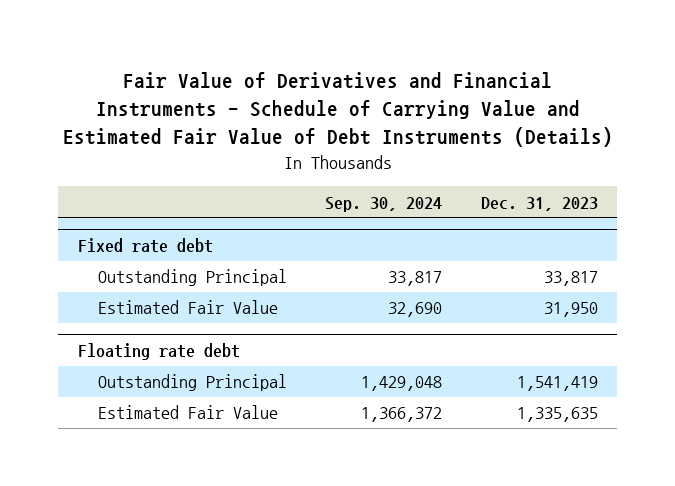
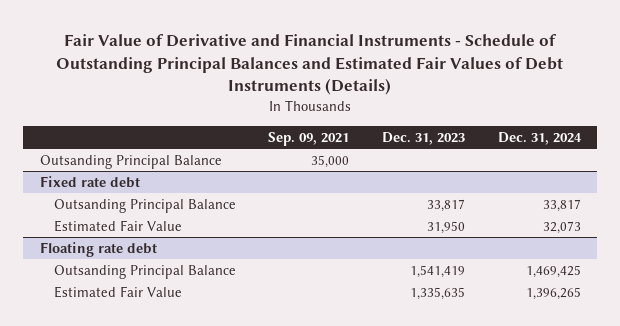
[62,71,613,148] Fair Value of Derivatives and Financial Instruments - Schedule of Carrying Value and Estimated Fair Value of Debt Instruments (Details) -> [56,34,564,96] Fair Value of Derivative and Financial Instruments - Schedule of Outstanding Principal Balances and Estimated Fair Values of Debt Instruments (Details)
[325,196,443,212] Sep. 30, 2024 -> none
none -> [268,131,350,146] Sep. 09, 2021
none -> [497,131,582,145] Dec. 31, 2024
none -> [39,154,222,169] Outsanding Principal Balance
[98,269,288,287] Outstanding Principal -> [53,198,236,213] Outsanding Principal Balance
[98,374,288,392] Outstanding Principal -> [53,264,236,279] Outsanding Principal Balance

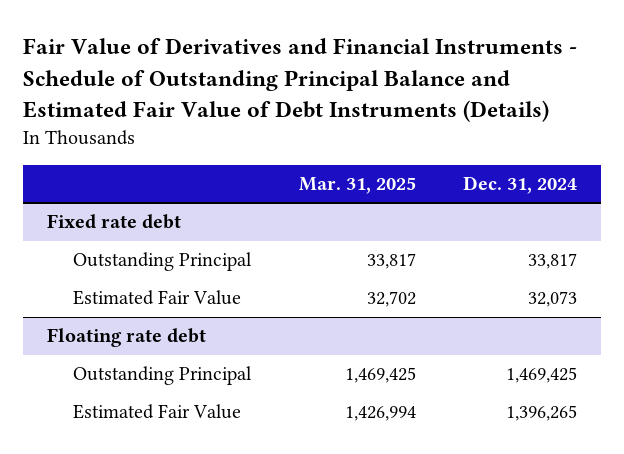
[56,34,564,96] Fair Value of Derivative and Financial Instruments - Schedule of Outstanding Principal Balances and Estimated Fair Values of Debt Instruments (Details) -> [22,38,577,122] Fair Value of Derivatives and Financial Instruments - Schedule of Outstanding Principal Balance and Estimated Fair Value of Debt Instruments (Details)
[268,131,350,146] Sep. 09, 2021 -> none
[382,131,466,145] Dec. 31, 2023 -> none
none -> [298,176,416,194] Mar. 31, 2025
[39,154,222,169] Outsanding Principal Balance -> none
[53,198,236,213] Outsanding Principal Balance -> [72,252,252,272] Outstanding Principal
[53,264,236,279] Outsanding Principal Balance -> [72,366,252,386] Outstanding Principal

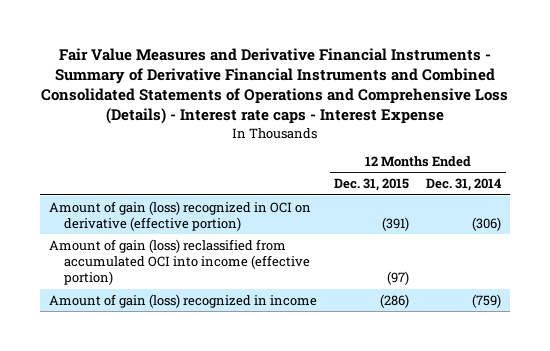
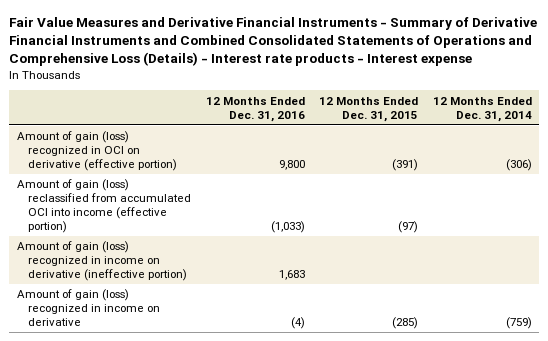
[40,47,508,125] Fair Value Measures and Derivative Financial Instruments - Summary of Derivative Financial Instruments and Combined Consolidated Statements of Operations and Comprehensive Loss (Details) - Interest rate caps - Interest Expense -> [9,17,538,67] Fair Value Measures and Derivative Financial Instruments - Summary of Derivative Financial Instruments and Combined Consolidated Statements of Operations and Comprehensive Loss (Details) - Interest rate products - Interest expense
none -> [205,96,305,122] 12 Months Ended Dec. 31, 2016
none -> [16,241,188,282] Amount of gain (loss) recognized in income on derivative (ineffective portion)
[48,293,317,308] Amount of gain (loss) recognized in income -> [16,289,161,327] Amount of gain (loss) recognized in income on derivative
[379,293,409,308] (286) -> [392,317,419,330] (285)

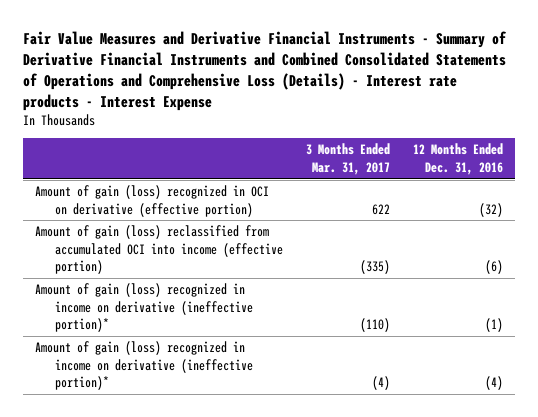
[9,17,538,67] Fair Value Measures and Derivative Financial Instruments - Summary of Derivative Financial Instruments and Combined Consolidated Statements of Operations and Comprehensive Loss (Details) - Interest rate products - Interest expense -> [23,30,508,111] Fair Value Measures and Derivative Financial Instruments - Summary of Derivative Financial Instruments and Combined Consolidated Statements of Operations and Comprehensive Loss (Details) - Interest rate products - Interest Expense
[319,96,419,122] 12 Months Ended Dec. 31, 2015 -> none
[432,96,532,122] 12 Months Ended Dec. 31, 2014 -> none
none -> [306,143,391,175] 3 Months Ended Mar. 31, 2017
[278,160,305,171] 9,800 -> [479,202,504,217] (32)
[270,220,305,233] (1,033) -> [485,259,504,274] (6)
[16,241,188,282] Amount of gain (loss) recognized in income on derivative (ineffective portion) -> [34,283,254,332] Amount of gain (loss) recognized in income on derivative (ineffective portion)*
[278,270,305,281] 1,683 -> [485,317,504,332] (1)
[16,289,161,327] Amount of gain (loss) recognized in income on derivative -> [34,341,254,390] Amount of gain (loss) recognized in income on derivative (ineffective portion)*

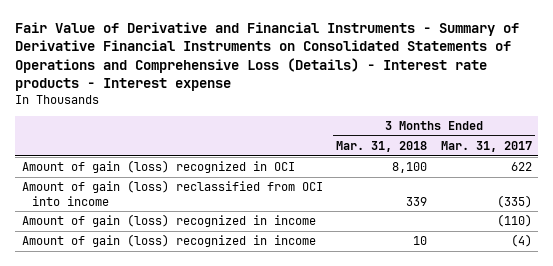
[23,30,508,111] Fair Value Measures and Derivative Financial Instruments - Summary of Derivative Financial Instruments and Combined Consolidated Statements of Operations and Comprehensive Loss (Details) - Interest rate products - Interest Expense -> [14,22,519,91] Fair Value of Derivative and Financial Instruments - Summary of Derivative Financial Instruments on Consolidated Statements of Operations and Comprehensive Loss (Details) - Interest rate products - Interest expense
[413,143,504,175] 12 Months Ended Dec. 31, 2016 -> none
none -> [336,141,428,153] Mar. 31, 2018
[34,185,269,217] Amount of gain (loss) recognized in OCI on derivative (effective portion) -> [21,160,295,174] Amount of gain (loss) recognized in OCI
[34,225,284,274] Amount of gain (loss) reclassified from accumulated OCI into income (effective portion) -> [21,180,323,206] Amount of gain (loss) reclassified from OCI into income
[34,283,254,332] Amount of gain (loss) recognized in income on derivative (ineffective portion)* -> [21,214,316,228] Amount of gain (loss) recognized in income
[34,341,254,390] Amount of gain (loss) recognized in income on derivative (ineffective portion)* -> [21,234,316,248] Amount of gain (loss) recognized in income

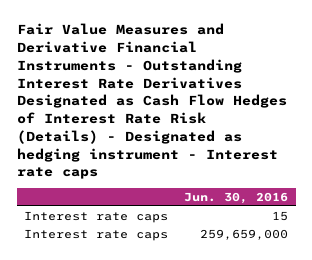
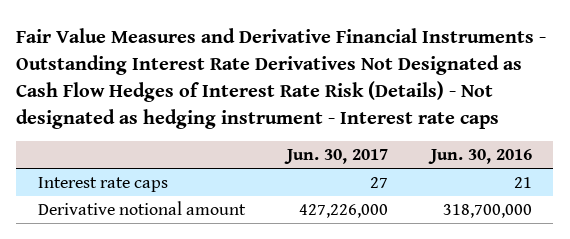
[16,23,287,180] Fair Value Measures and Derivative Financial Instruments - Outstanding Interest Rate Derivatives Designated as Cash Flow Hedges of Interest Rate Risk (Details) - Designated as hedging instrument - Interest rate caps -> [16,28,547,129] Fair Value Measures and Derivative Financial Instruments - Outstanding Interest Rate Derivatives Not Designated as Cash Flow Hedges of Interest Rate Risk (Details) - Not designated as hedging instrument - Interest rate caps
none -> [284,148,389,164] Jun. 30, 2017
[24,228,169,241] Interest rate caps -> none
[271,210,288,221] 15 -> [513,177,532,189] 21
none -> [37,201,246,216] Derivative notional amount

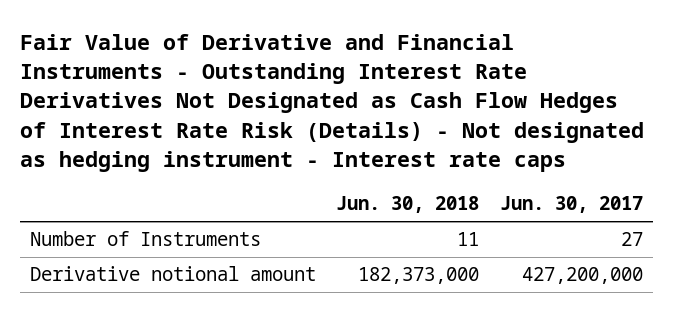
[16,28,547,129] Fair Value Measures and Derivative Financial Instruments - Outstanding Interest Rate Derivatives Not Designated as Cash Flow Hedges of Interest Rate Risk (Details) - Not designated as hedging instrument - Interest rate caps -> [20,33,645,173] Fair Value of Derivative and Financial Instruments - Outstanding Interest Rate Derivatives Not Designated as Cash Flow Hedges of Interest Rate Risk (Details) - Not designated as hedging instrument - Interest rate caps
[427,148,532,164] Jun. 30, 2016 -> none
none -> [336,196,480,214] Jun. 30, 2018
[37,177,168,193] Interest rate caps -> [30,231,262,247] Number of Instruments
[299,204,389,219] 427,226,000 -> [521,267,643,285] 427,200,000

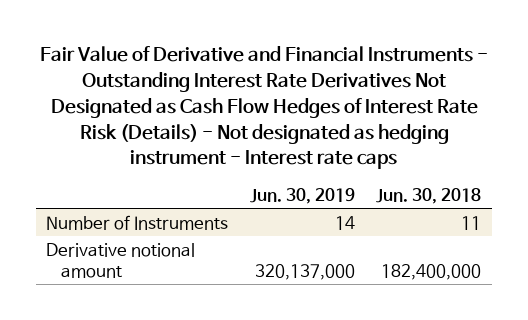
[499,196,643,214] Jun. 30, 2017 -> none
none -> [249,187,355,204] Jun. 30, 2019
[358,267,480,285] 182,373,000 -> [381,263,482,280] 182,400,000

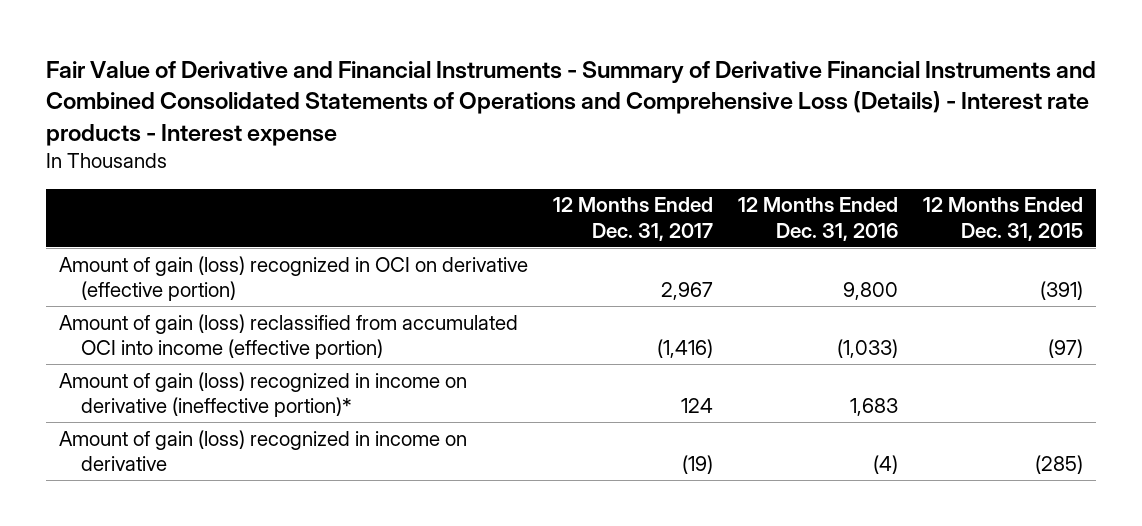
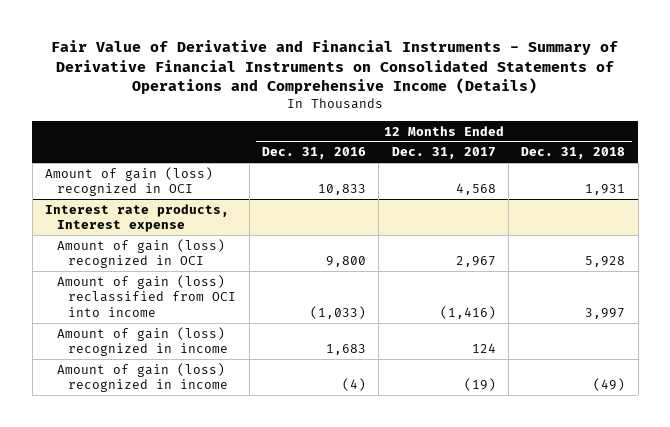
[45,60,1096,146] Fair Value of Derivative and Financial Instruments - Summary of Derivative Financial Instruments and Combined Consolidated Statements of Operations and Comprehensive Loss (Details) - Interest rate products - Interest expense -> [51,39,619,95] Fair Value of Derivative and Financial Instruments - Summary of Derivative Financial Instruments on Consolidated Statements of Operations and Comprehensive Income (Details)
[923,197,1084,242] 12 Months Ended Dec. 31, 2015 -> none
none -> [521,147,626,160] Dec. 31, 2018
none -> [45,166,214,197] Amount of gain (loss) recognized in OCI
none -> [45,203,230,233] Interest rate products, Interest expense
[58,255,528,302] Amount of gain (loss) recognized in OCI on derivative (effective portion) -> [56,238,225,269] Amount of gain (loss) recognized in OCI
[58,313,518,360] Amount of gain (loss) reclassified from accumulated OCI into income (effective portion) -> [56,274,237,317] Amount of gain (loss) reclassified from OCI into income
[58,371,467,418] Amount of gain (loss) recognized in income on derivative (ineffective portion)* -> [56,326,229,357] Amount of gain (loss) recognized in income
[58,429,467,472] Amount of gain (loss) recognized in income on derivative -> [56,362,229,393] Amount of gain (loss) recognized in income

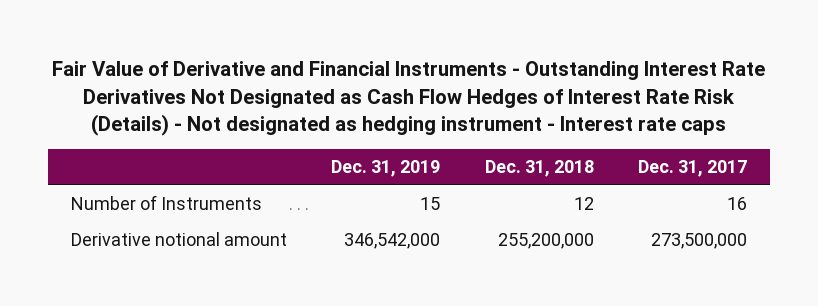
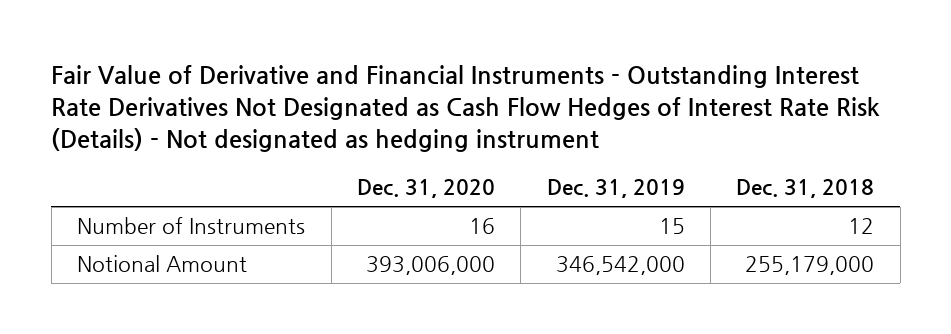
[52,60,766,137] Fair Value of Derivative and Financial Instruments - Outstanding Interest Rate Derivatives Not Designated as Cash Flow Hedges of Interest Rate Risk (Details) - Not designated as hedging instrument - Interest rate caps -> [51,65,881,153] Fair Value of Derivative and Financial Instruments - Outstanding Interest Rate Derivatives Not Designated as Cash Flow Hedges of Interest Rate Risk (Details) - Not designated as hedging instrument
[638,160,748,178] Dec. 31, 2017 -> none
none -> [356,179,495,199] Dec. 31, 2020
[70,232,287,247] Derivative notional amount -> [77,255,248,273] Notional Amount
[497,233,594,250] 255,200,000 -> [745,256,875,276] 255,179,000

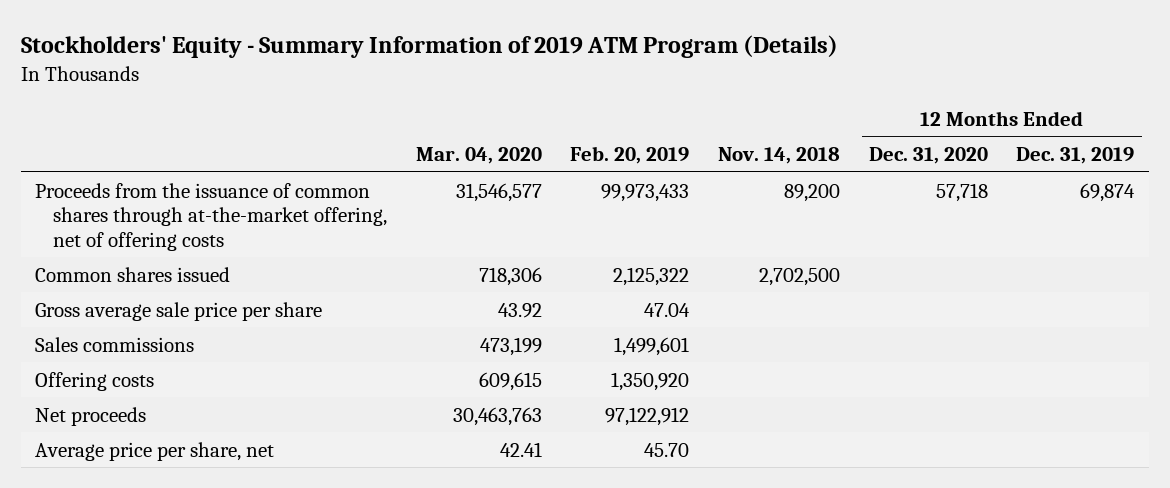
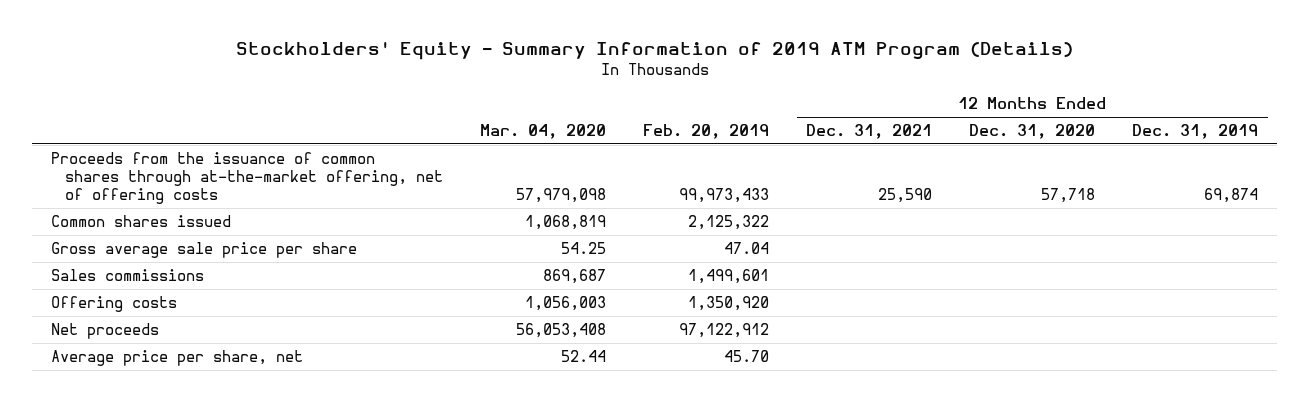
[718,147,841,165] Nov. 14, 2018 -> none
none -> [806,124,933,140] Dec. 31, 2021
[455,182,542,202] 31,546,577 -> [515,188,606,204] 57,979,098
[478,266,542,286] 718,306 -> [524,215,606,231] 1,068,819
[497,302,542,318] 43.92 -> [560,242,606,255] 54.25
[479,336,542,356] 473,199 -> [542,269,606,285] 869,687
[478,371,542,391] 609,615 -> [524,296,606,312] 1,056,003
[452,406,542,426] 30,463,763 -> [515,323,606,339] 56,053,408
[499,441,542,457] 42.41 -> [560,350,606,363] 52.44

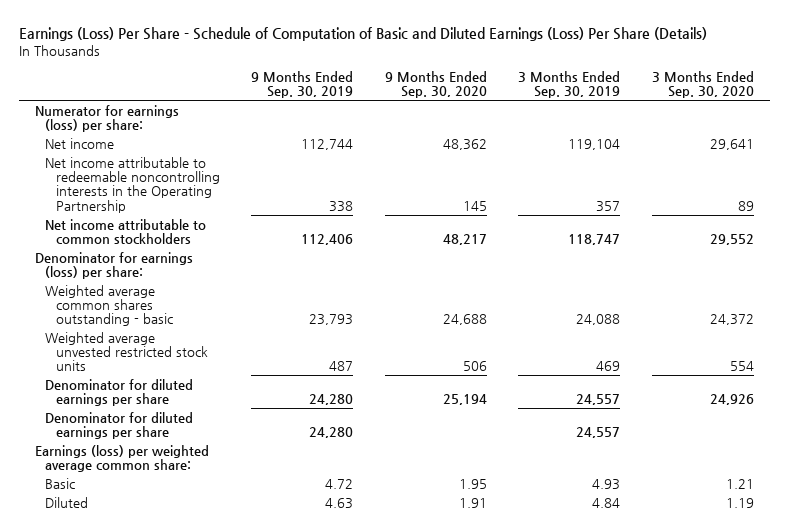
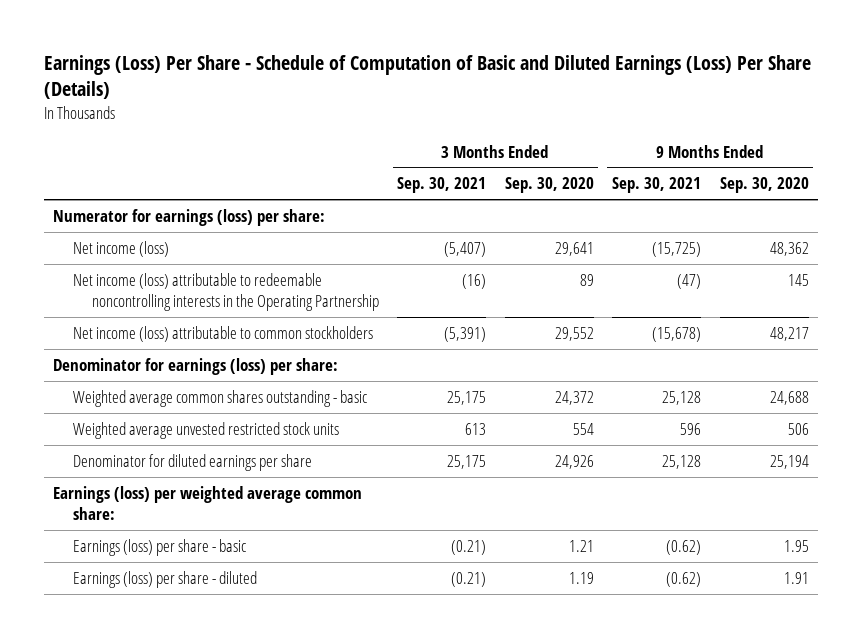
[251,70,354,99] 9 Months Ended Sep. 30, 2019 -> none
[518,70,621,99] 3 Months Ended Sep. 30, 2019 -> none
none -> [397,177,487,194] Sep. 30, 2021
none -> [612,177,702,194] Sep. 30, 2021
[45,137,115,149] Net income -> [72,240,169,257] Net income (loss)
[45,156,220,213] Net income attributable to redeemable noncontrolling interests in the Operating Partnership -> [72,272,379,312] Net income (loss) attributable to redeemable noncontrolling interests in the Operating Partnership
[45,218,207,244] Net income attributable to common stockholders -> [72,325,373,342] Net income (loss) attributable to common stockholders
[45,411,194,439] Denominator for diluted earnings per share -> none
[45,477,76,489] Basic -> [72,538,246,556] Earnings (loss) per share - basic
[45,496,89,508] Diluted -> [72,570,257,588] Earnings (loss) per share - diluted

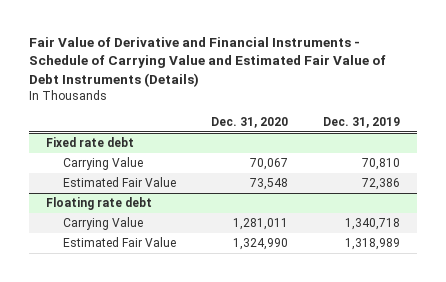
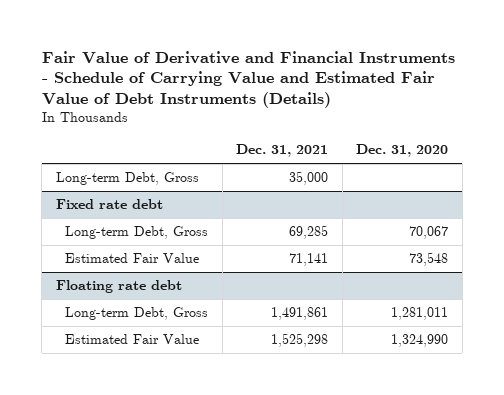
[322,116,400,128] Dec. 31, 2019 -> none
none -> [236,144,329,158] Dec. 31, 2021
none -> [55,172,199,186] Long-term Debt, Gross
[63,157,144,171] Carrying Value -> [65,226,209,240] Long-term Debt, Gross
[63,217,144,231] Carrying Value -> [65,307,209,321] Long-term Debt, Gross

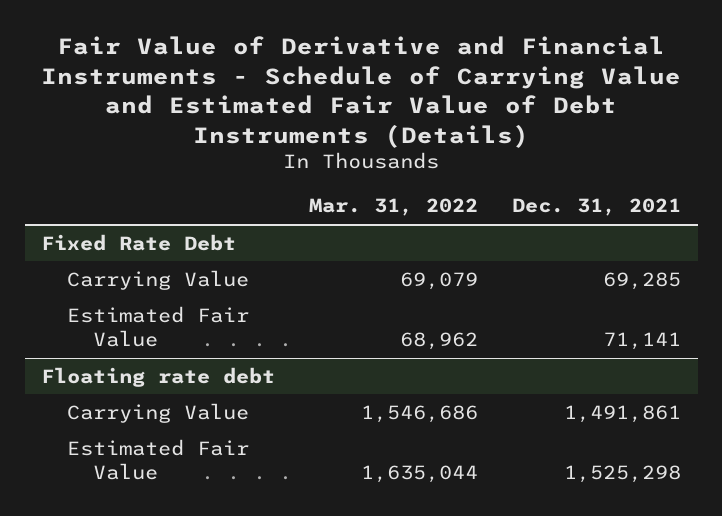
[356,144,449,158] Dec. 31, 2020 -> none
none -> [309,198,479,217] Mar. 31, 2022
[55,172,199,186] Long-term Debt, Gross -> none
[55,199,163,210] Fixed rate debt -> [41,233,237,251] Fixed Rate Debt
[65,226,209,240] Long-term Debt, Gross -> [67,269,250,290] Carrying Value
[65,307,209,321] Long-term Debt, Gross -> [67,402,250,423] Carrying Value

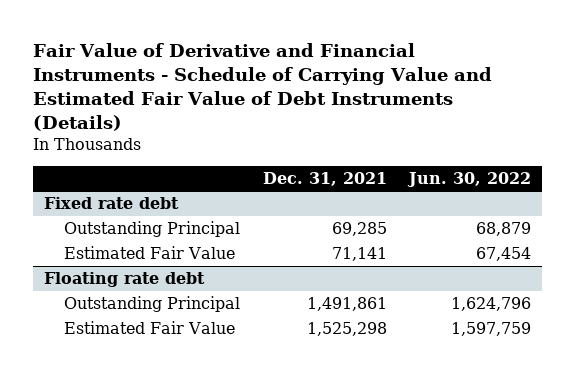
[309,198,479,217] Mar. 31, 2022 -> none
none -> [406,171,531,187] Jun. 30, 2022
[41,233,237,251] Fixed Rate Debt -> [44,196,180,209] Fixed rate debt
[67,269,250,290] Carrying Value -> [64,220,241,237] Outstanding Principal
[67,402,250,423] Carrying Value -> [64,295,241,312] Outstanding Principal

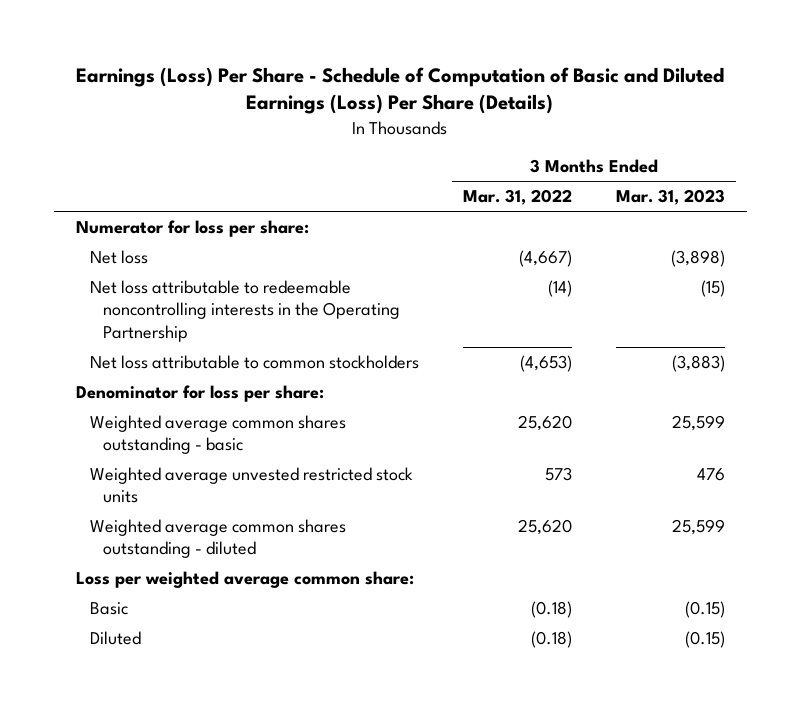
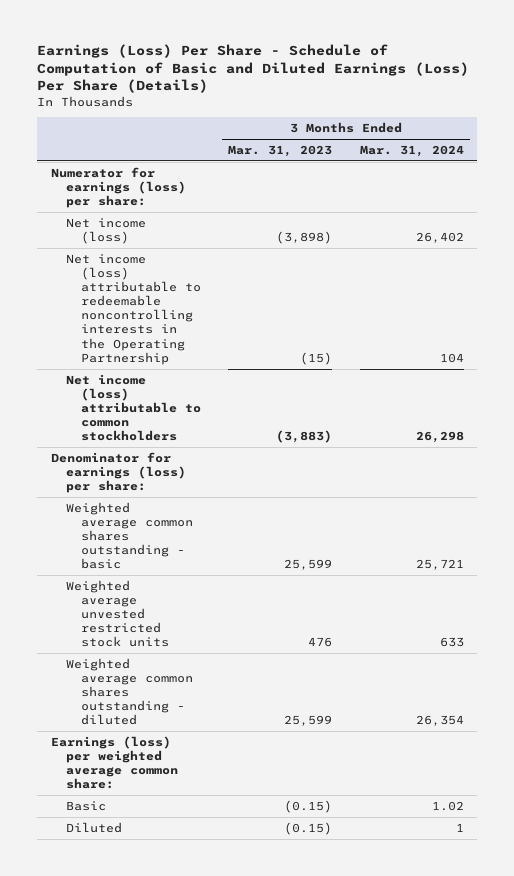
[462,189,572,206] Mar. 31, 2022 -> none
none -> [359,144,464,157] Mar. 31, 2024
[75,219,309,237] Numerator for loss per share: -> [50,166,186,209] Numerator for earnings (loss) per share:
[89,249,148,264] Net loss -> [65,217,146,245] Net income (loss)
[89,279,401,342] Net loss attributable to redeemable noncontrolling interests in the Operating Partnership -> [65,253,202,365] Net income (loss) attributable to redeemable noncontrolling interests in the Operating Partnership
[89,354,419,369] Net loss attributable to common stockholders -> [65,373,202,442] Net income (loss) attributable to common stockholders
[75,384,324,402] Denominator for loss per share: -> [50,451,186,494] Denominator for earnings (loss) per share:
[75,570,414,588] Loss per weighted average common share: -> [50,735,178,790] Earnings (loss) per weighted average common share:

